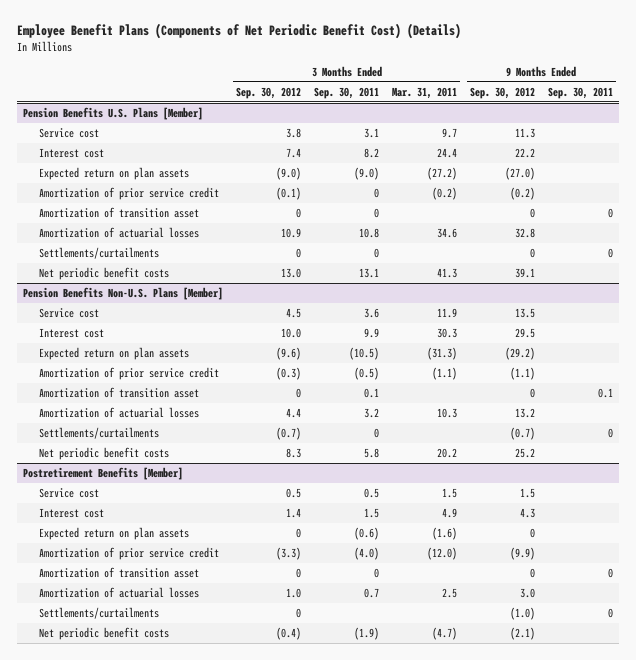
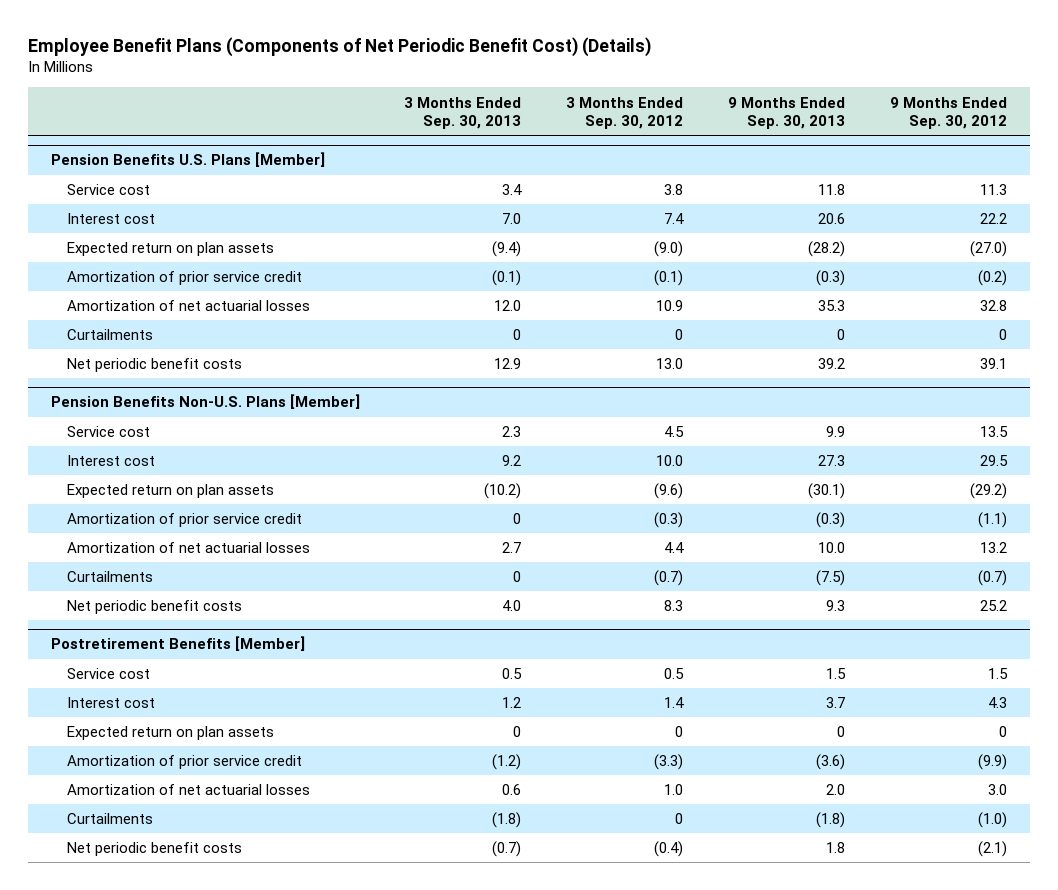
[314,86,380,99] Sep. 30, 2011 -> none
[391,86,457,99] Mar. 31, 2011 -> none
[547,86,613,99] Sep. 30, 2011 -> none
none -> [404,96,522,130] 3 Months Ended Sep. 30, 2013
none -> [728,96,846,130] 9 Months Ended Sep. 30, 2013
[38,206,199,218] Amortization of transition asset -> none
[38,226,199,238] Amortization of actuarial losses -> [67,300,311,312] Amortization of net actuarial losses
[38,246,159,259] Settlements/curtailments -> [67,329,154,341] Curtailments
[38,386,199,398] Amortization of transition asset -> none
[38,406,199,418] Amortization of actuarial losses -> [67,542,311,554] Amortization of net actuarial losses
[38,426,159,439] Settlements/curtailments -> [67,571,154,583] Curtailments
[38,566,199,578] Amortization of transition asset -> none
[38,586,199,598] Amortization of actuarial losses -> [67,784,311,796] Amortization of net actuarial losses
[38,606,159,619] Settlements/curtailments -> [67,813,154,825] Curtailments

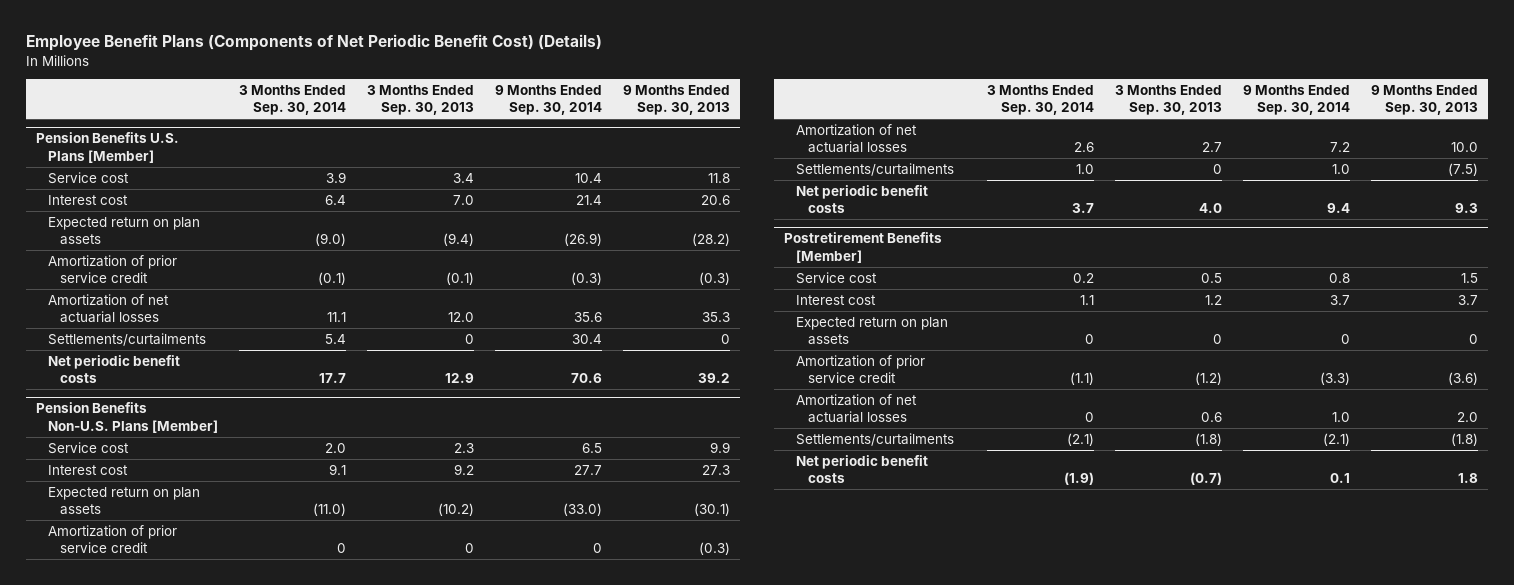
[566,96,684,130] 3 Months Ended Sep. 30, 2012 -> none
[890,96,1008,130] 9 Months Ended Sep. 30, 2012 -> none
none -> [239,85,347,116] 3 Months Ended Sep. 30, 2014
none -> [494,85,602,116] 9 Months Ended Sep. 30, 2014
[67,329,154,341] Curtailments -> [48,332,207,346] Settlements/curtailments
[67,571,154,583] Curtailments -> [796,162,955,176] Settlements/curtailments
[67,813,154,825] Curtailments -> [796,432,955,446] Settlements/curtailments

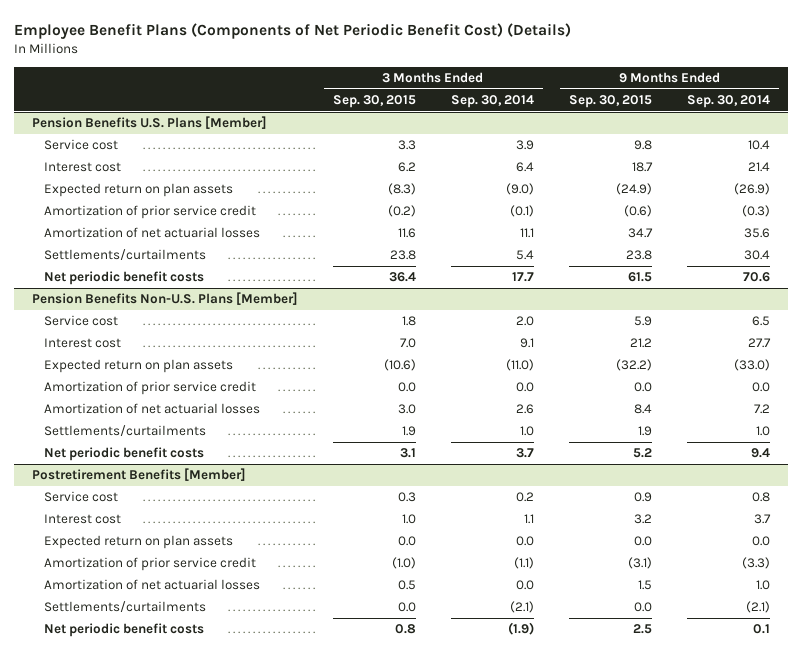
[366,85,474,116] 3 Months Ended Sep. 30, 2013 -> none
[622,85,730,116] 9 Months Ended Sep. 30, 2013 -> none
none -> [332,94,416,108] Sep. 30, 2015
none -> [568,94,652,108] Sep. 30, 2015
[337,543,347,554] 0 -> [515,382,534,393] 0.0
[592,543,602,554] 0 -> [752,382,771,393] 0.0
[1085,334,1095,345] 0 -> [515,536,534,547] 0.0
[1340,334,1350,345] 0 -> [752,536,771,547] 0.0
[1085,412,1095,423] 0 -> [515,580,534,591] 0.0

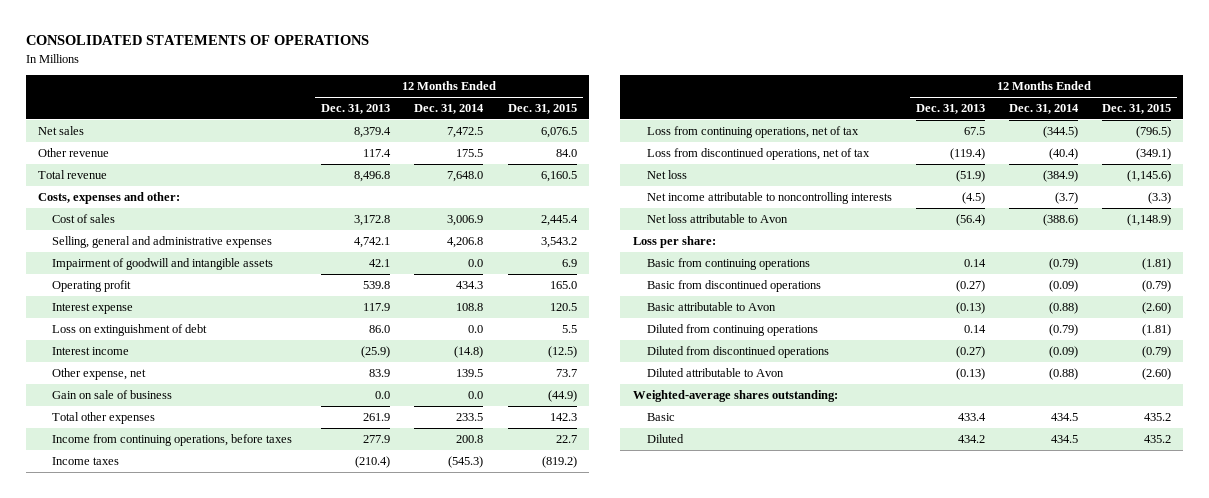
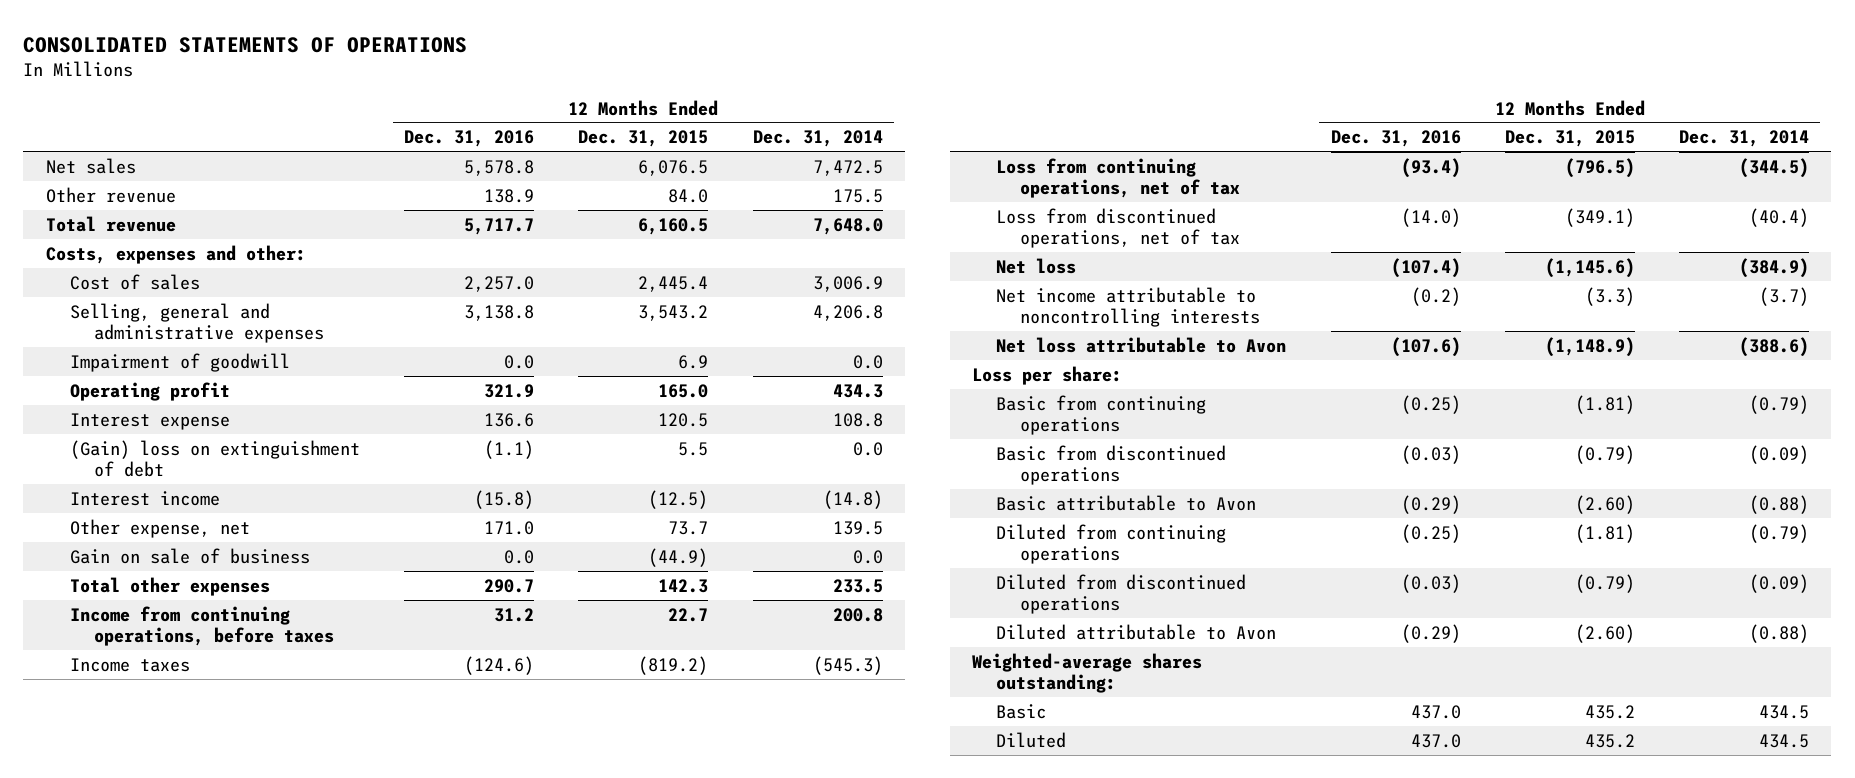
[321,104,391,115] Dec. 31, 2013 -> none
none -> [403,130,534,148] Dec. 31, 2016
[52,258,274,271] Impairment of goodwill and intangible assets -> [69,352,290,372] Impairment of goodwill
[52,324,208,337] Loss on extinguishment of debt -> [69,439,360,478] (Gain) loss on extinguishment of debt

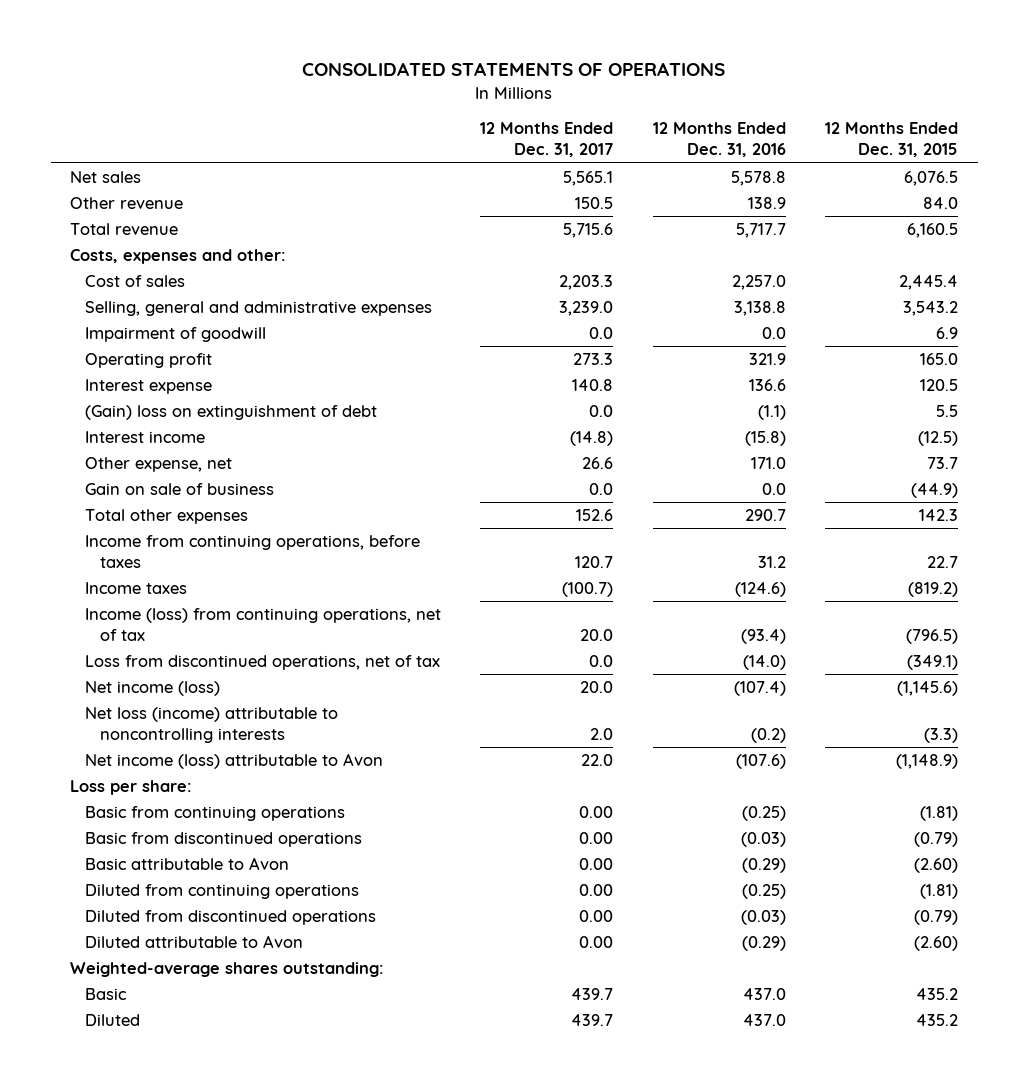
[752,130,883,148] Dec. 31, 2014 -> none
none -> [480,122,614,158] 12 Months Ended Dec. 31, 2017
[996,157,1241,199] Loss from continuing operations, net of tax -> [84,608,441,642] Income (loss) from continuing operations, net of tax
[996,257,1077,274] Net loss -> [84,681,220,697] Net income (loss)
[996,286,1261,328] Net income attributable to noncontrolling interests -> [84,707,338,744] Net loss (income) attributable to noncontrolling interests
[996,336,1287,353] Net loss attributable to Avon -> [84,753,383,770] Net income (loss) attributable to Avon

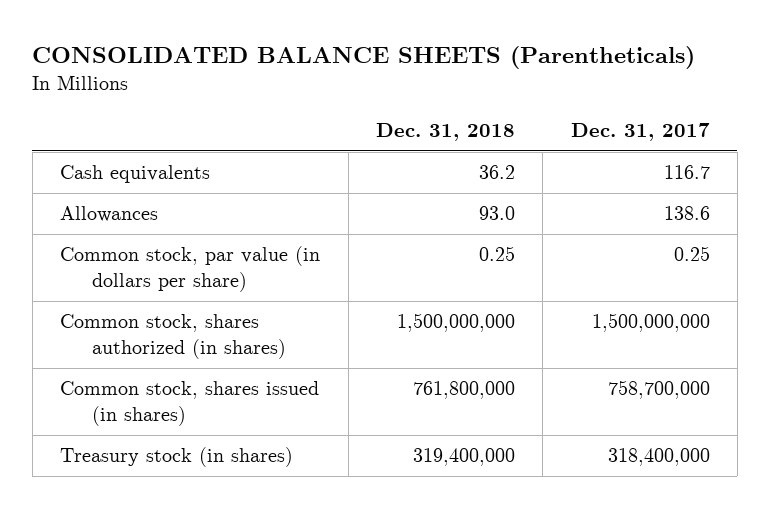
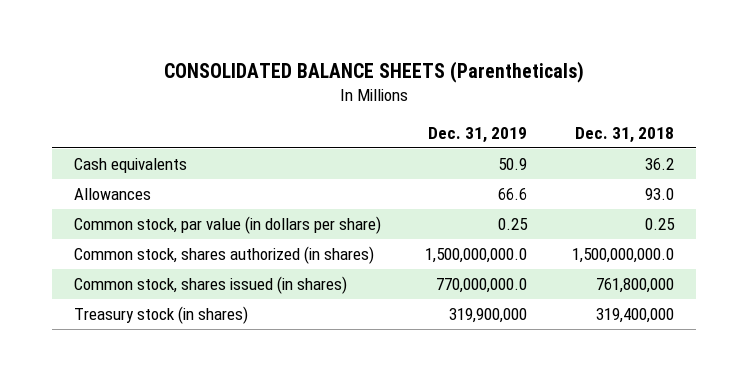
[570,122,710,141] Dec. 31, 2017 -> none
none -> [428,126,528,143] Dec. 31, 2019
[396,313,515,333] 1,500,000,000 -> [571,247,674,263] 1,500,000,000.0

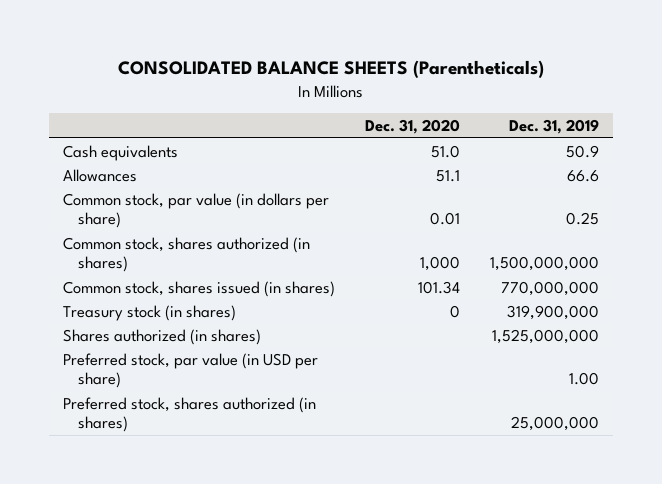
[574,126,674,143] Dec. 31, 2018 -> none
none -> [365,118,461,134] Dec. 31, 2020
[425,247,528,263] 1,500,000,000.0 -> [489,256,599,272] 1,500,000,000
[436,277,528,293] 770,000,000.0 -> [500,280,599,296] 770,000,000
none -> [63,328,262,345] Shares authorized (in shares)
none -> [63,352,319,389] Preferred stock, par value (in USD per share)
none -> [63,396,317,433] Preferred stock, shares authorized (in shares)

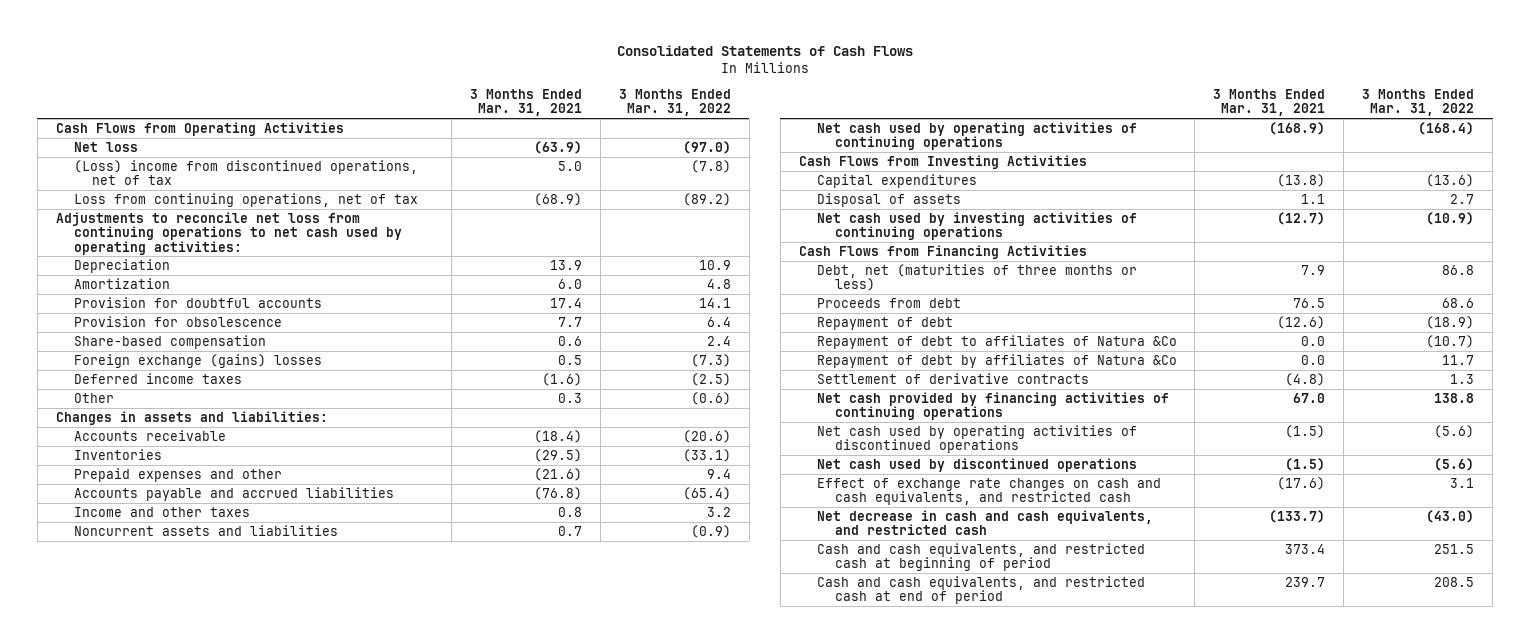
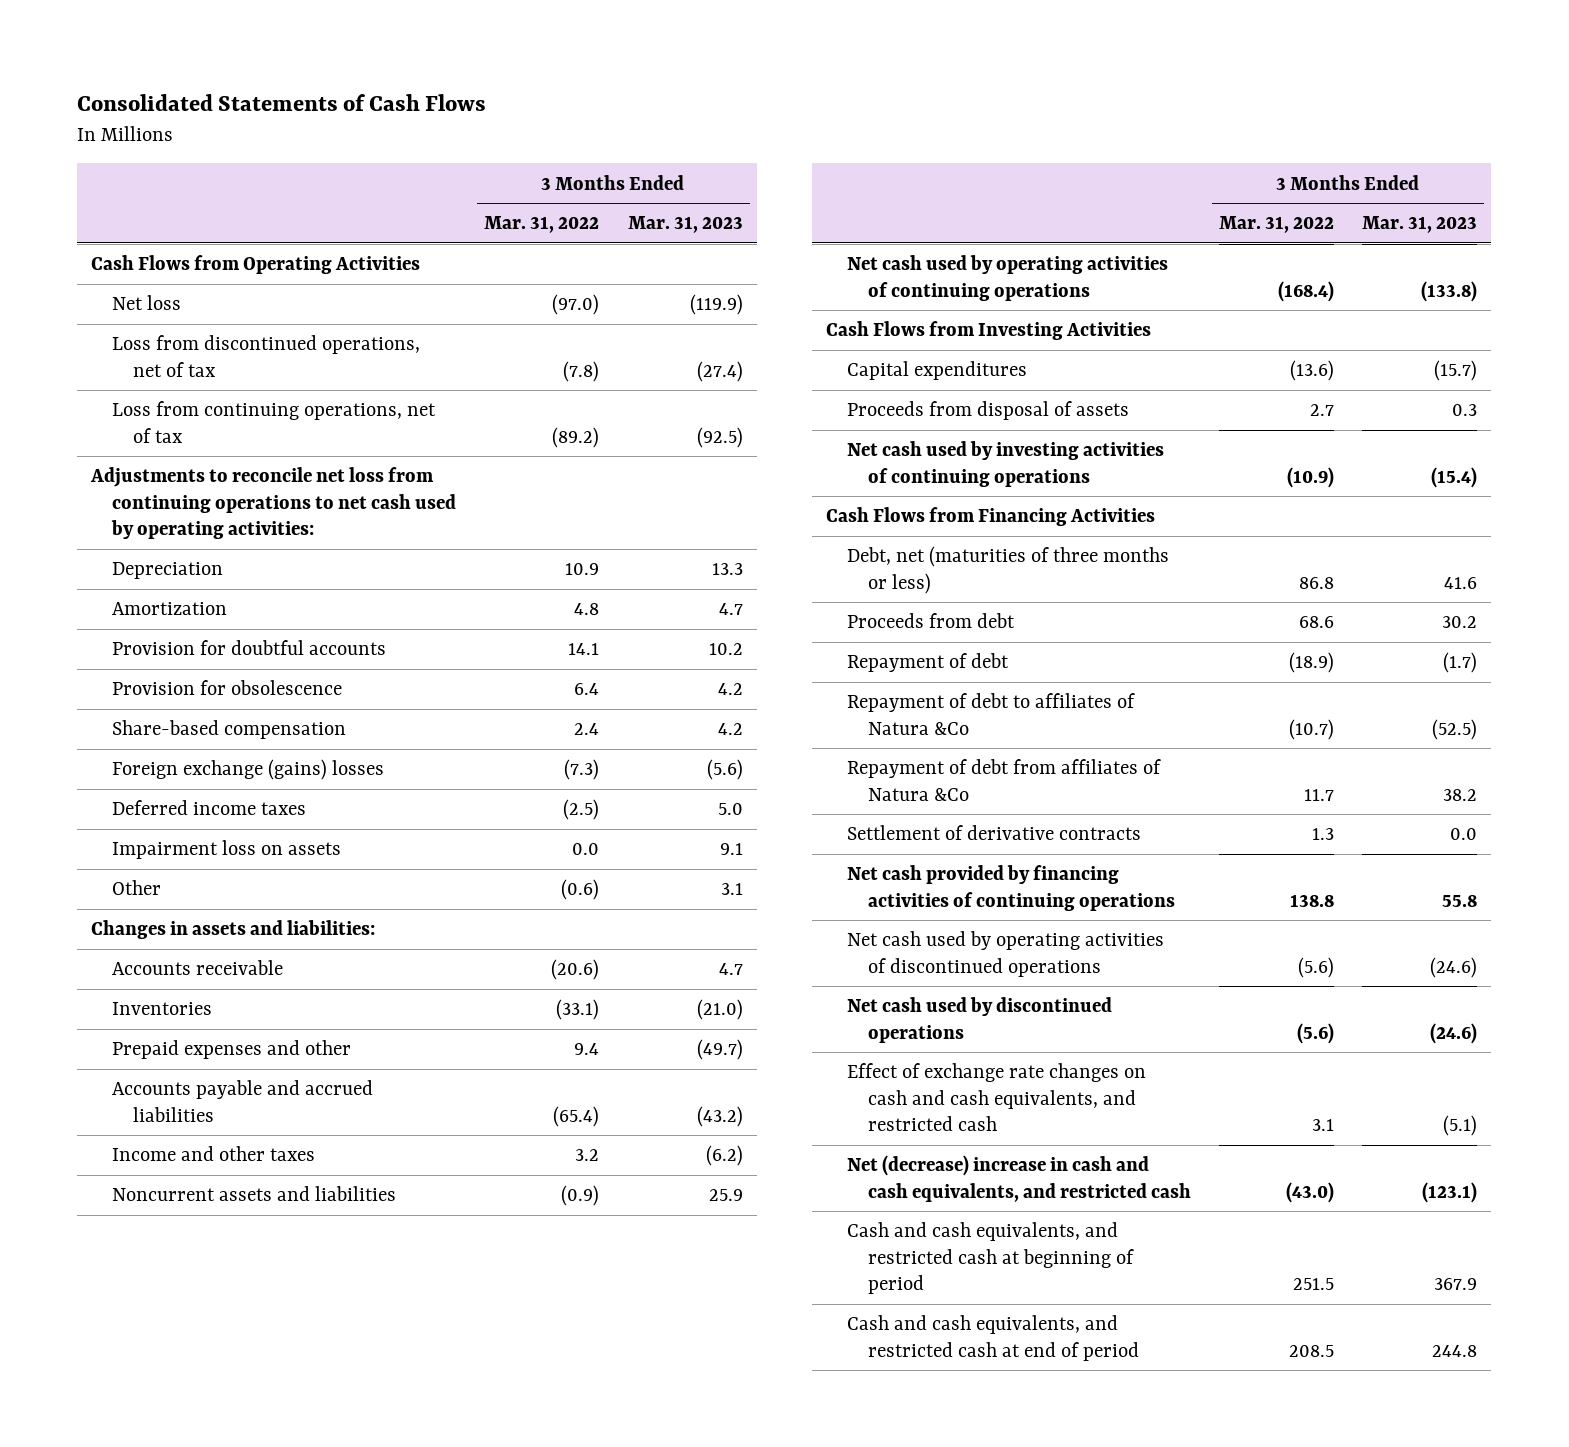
[470,88,583,117] 3 Months Ended Mar. 31, 2021 -> none
none -> [627,216,743,234] Mar. 31, 2023
[73,159,418,186] (Loss) income from discontinued operations, net of tax -> [112,335,421,377] Loss from discontinued operations, net of tax
none -> [112,840,342,860] Impairment loss on assets
[816,192,961,207] Disposal of assets -> [846,401,1129,421] Proceeds from disposal of assets
[816,353,1177,368] Repayment of debt by affiliates of Natura &Co -> [846,759,1161,801] Repayment of debt from affiliates of Natura &Co
[816,509,1153,536] Net decrease in cash and cash equivalents, and restricted cash -> [846,1155,1191,1202] Net (decrease) increase in cash and cash equivalents, and restricted cash

